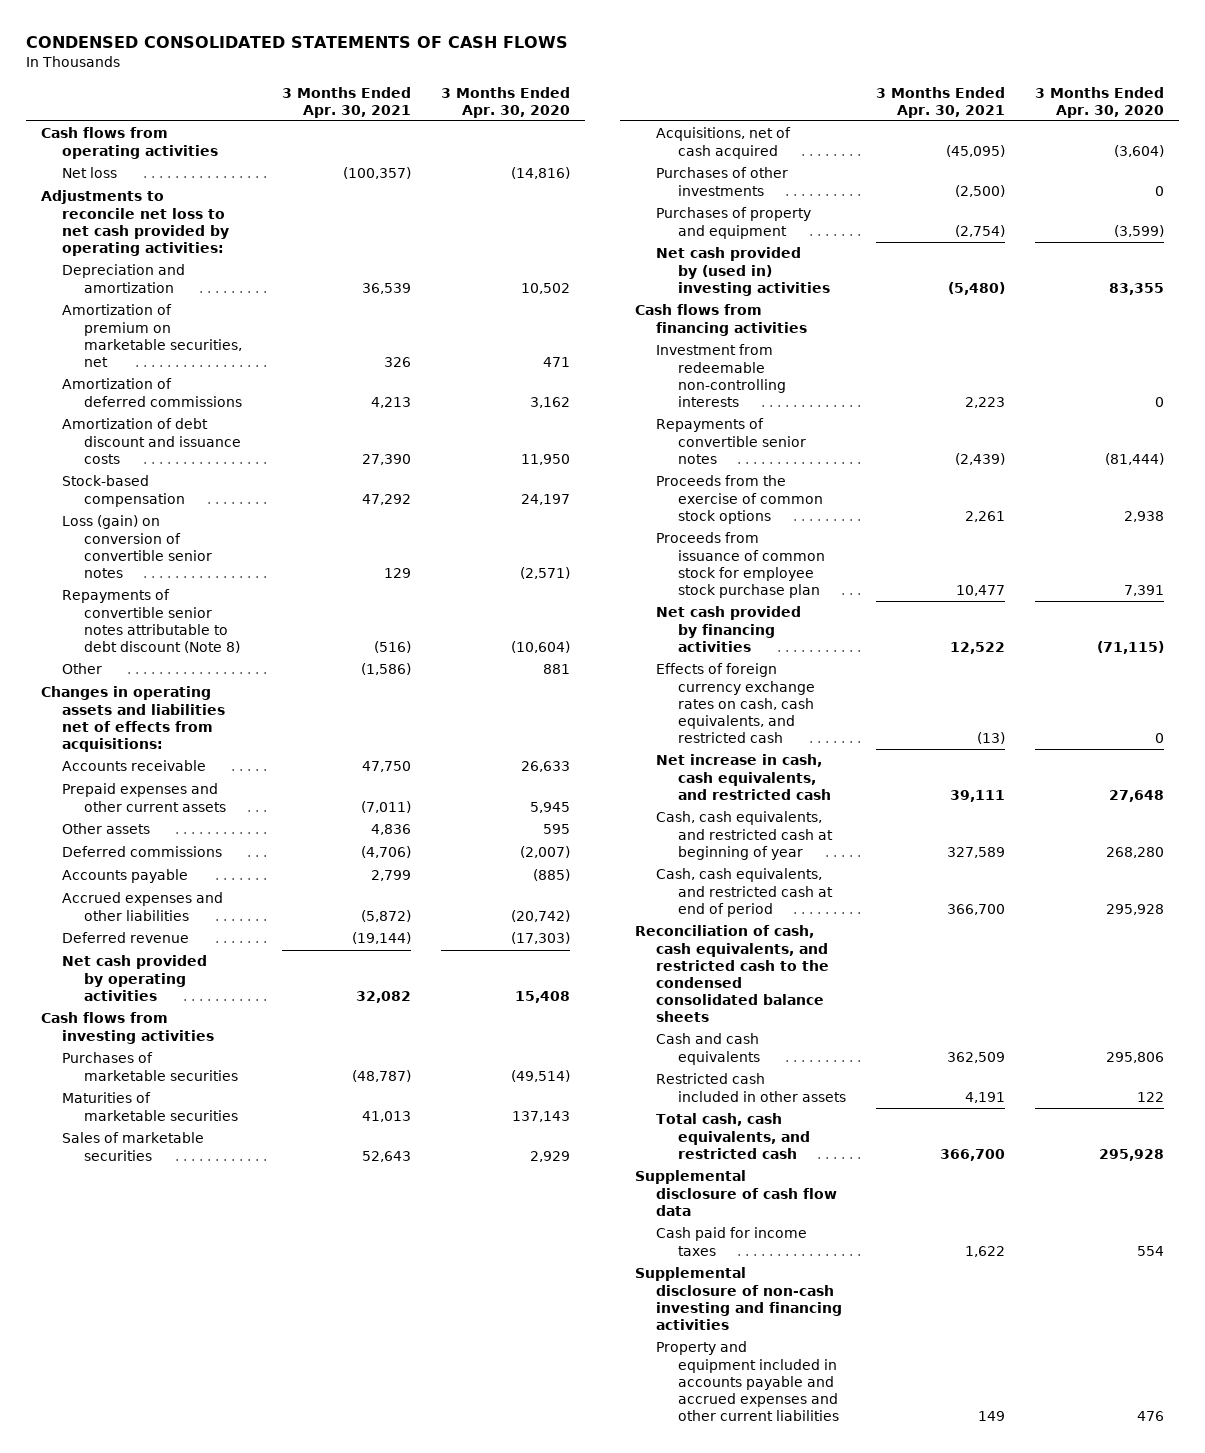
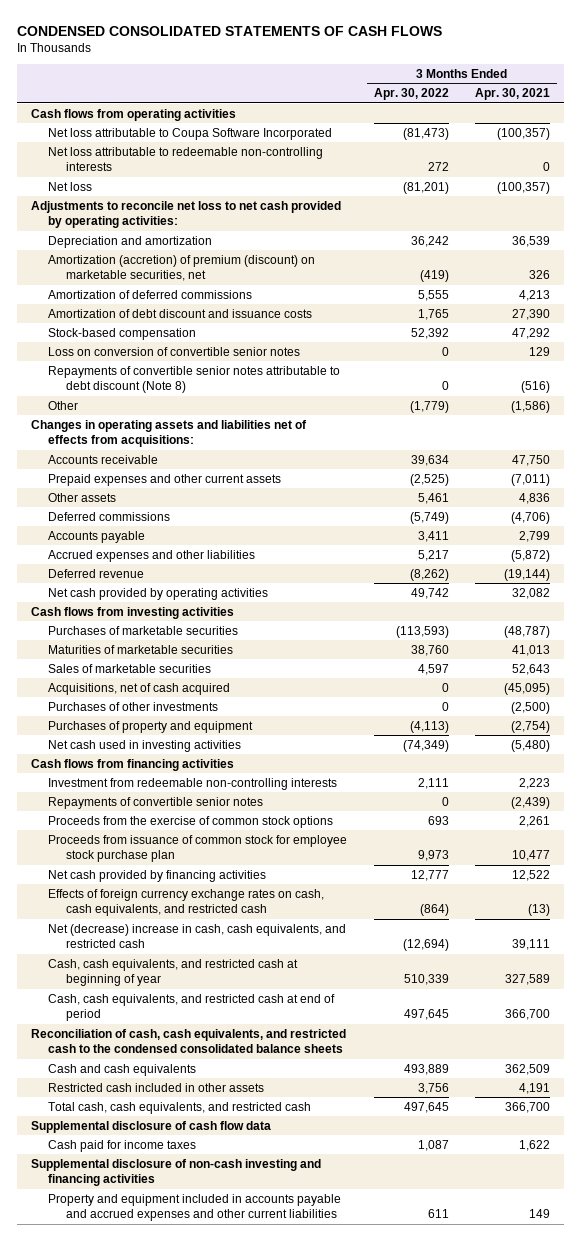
[440,86,570,118] 3 Months Ended Apr. 30, 2020 -> none
none -> [373,88,449,101] Apr. 30, 2022
none -> [48,127,333,140] Net loss attributable to Coupa Software Incorporated
none -> [48,146,324,172] Net loss attributable to redeemable non-controlling interests
[62,304,242,367] Amortization of premium on marketable securities, net -> [48,254,316,282] Amortization (accretion) of premium (discount) on marketable securities, net
[62,515,212,578] Loss (gain) on conversion of convertible senior notes -> [48,346,301,356] Loss on conversion of convertible senior notes
[656,247,830,296] Net cash provided by (used in) investing activities -> [48,739,242,752] Net cash used in investing activities
[656,754,831,800] Net increase in cash, cash equivalents, and restricted cash -> [48,923,347,949] Net (decrease) increase in cash, cash equivalents, and restricted cash

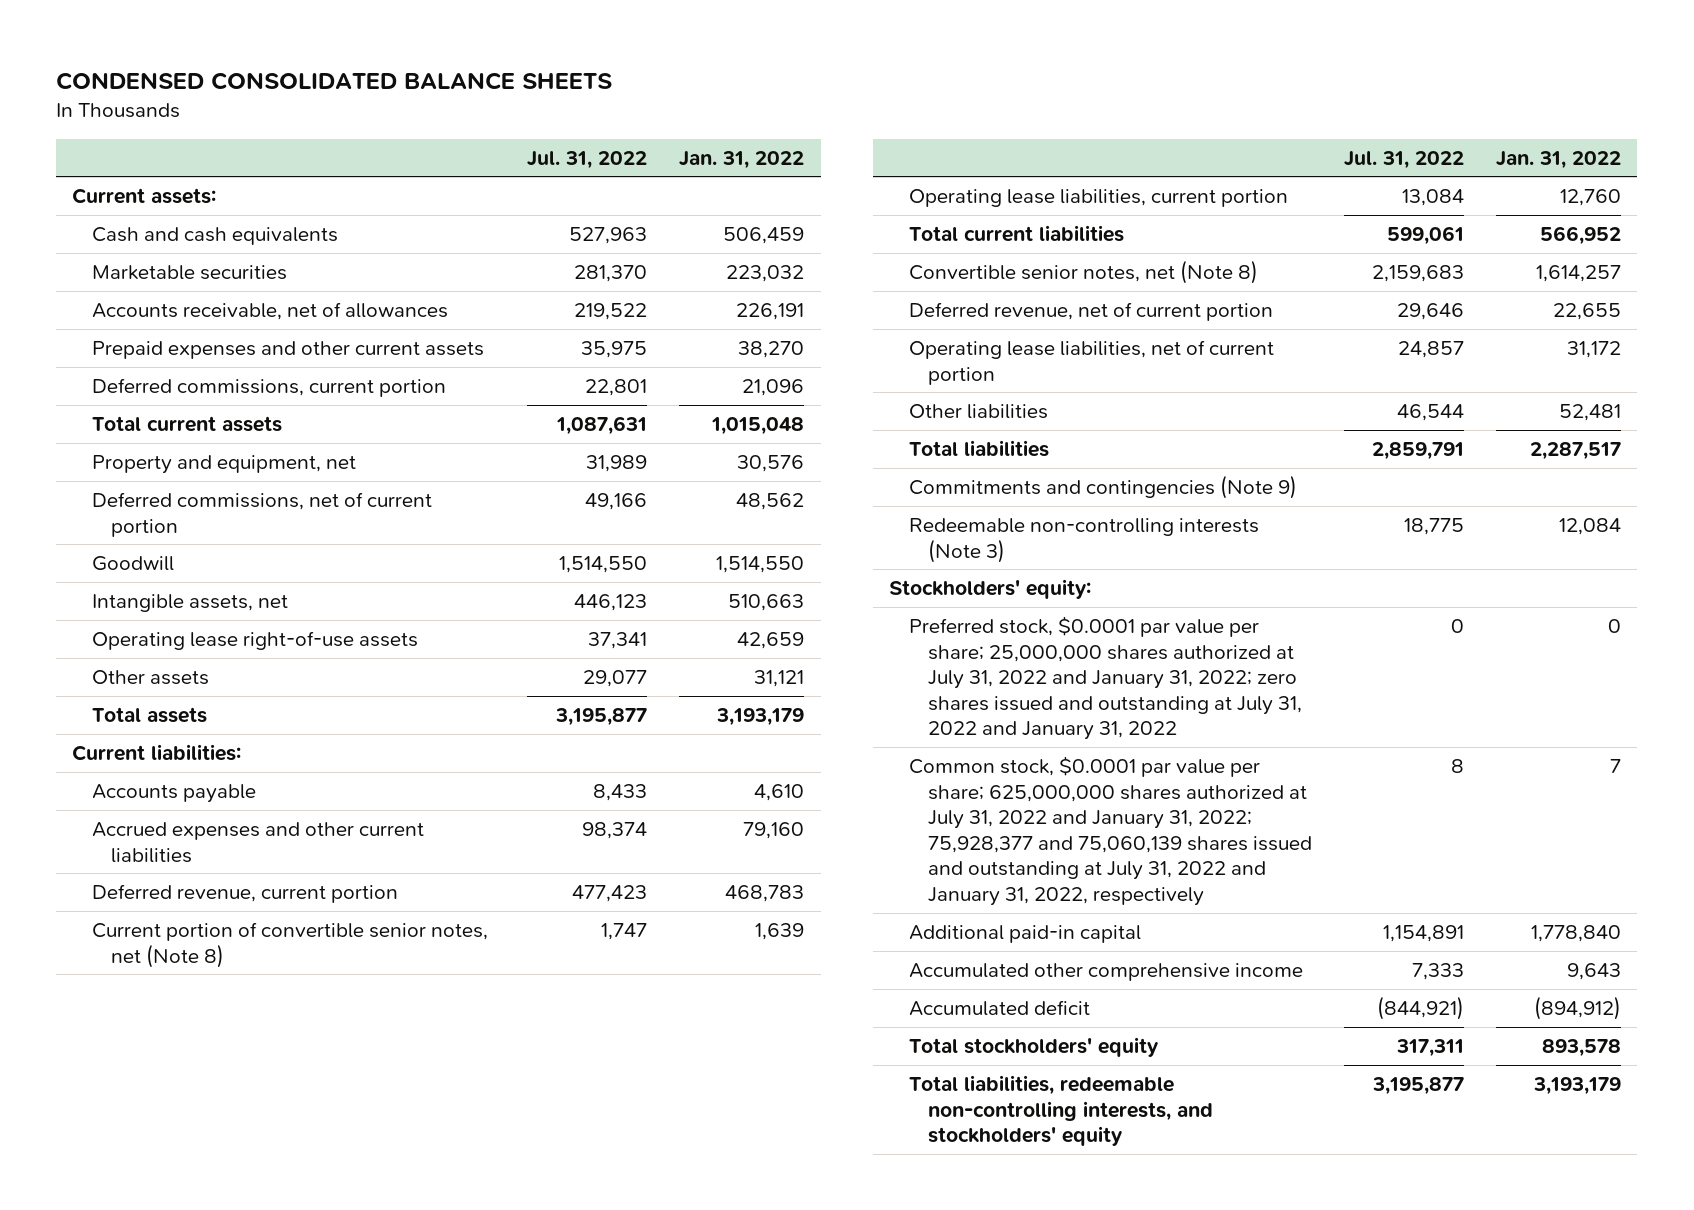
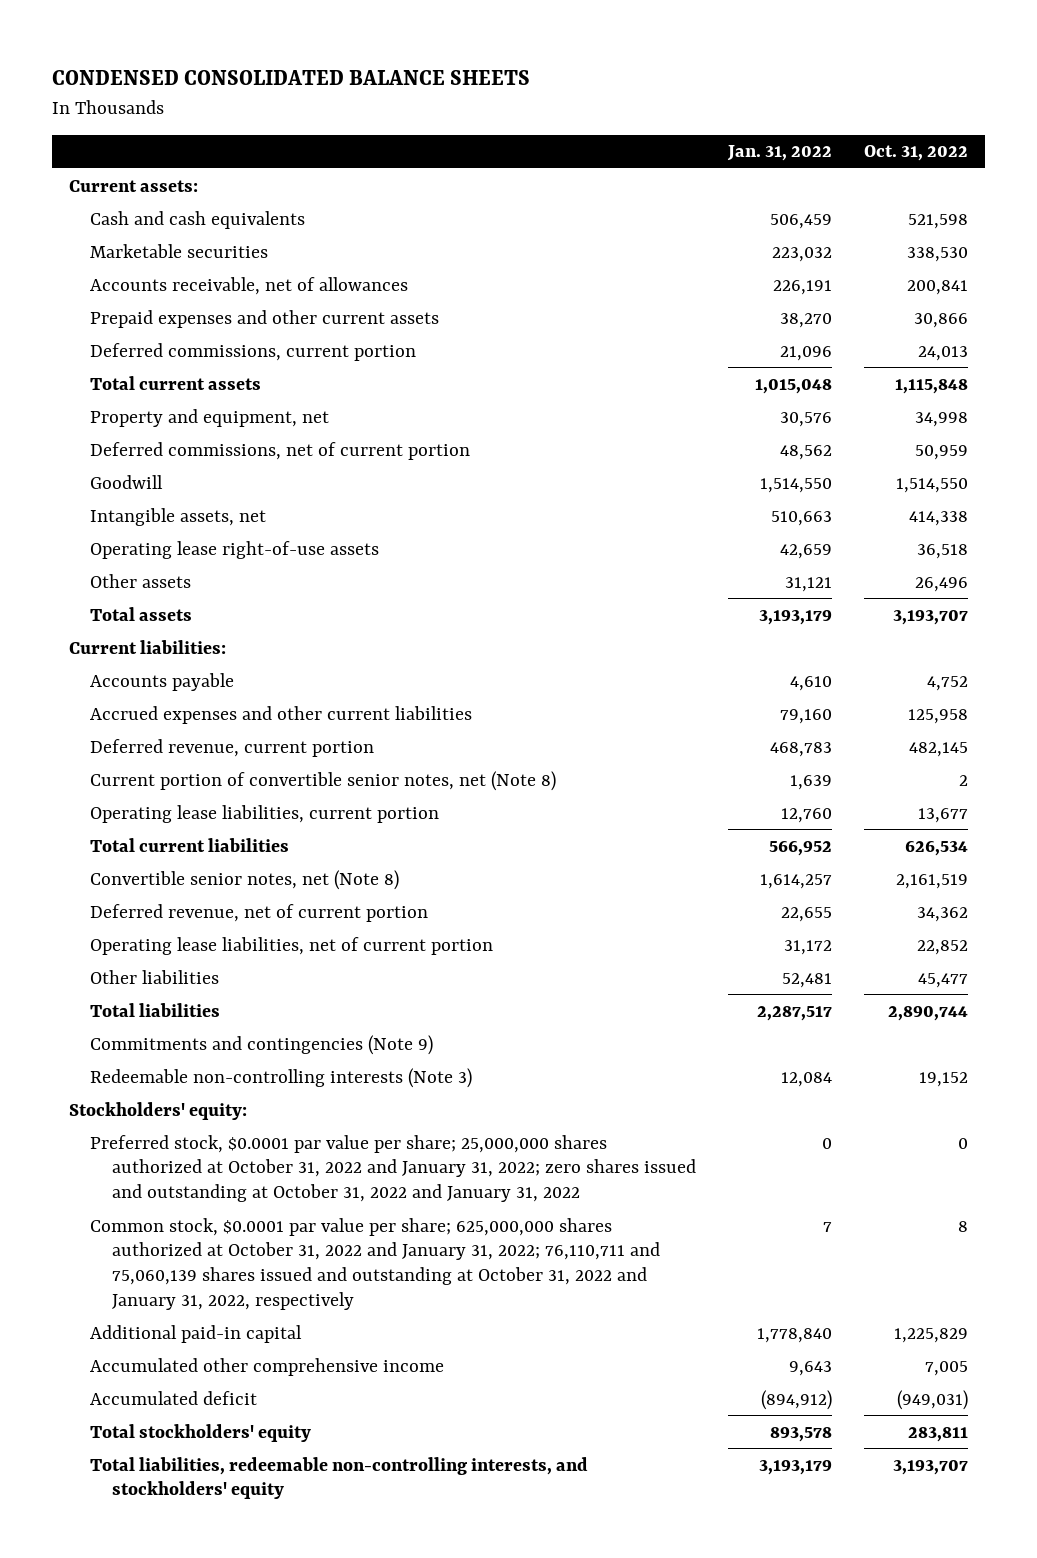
[527,150,648,169] Jul. 31, 2022 -> none
none -> [864,145,969,162] Oct. 31, 2022
[908,615,1302,741] Preferred stock, $0.0001 par value per share; 25,000,000 shares authorized at July 31, 2022 and January 31, 2022; zero shares issued and outstanding at July 31, 2022 and January 31, 2022 -> [90,1134,696,1203] Preferred stock, $0.0001 par value per share; 25,000,000 shares authorized at October 31, 2022 and January 31, 2022; zero shares issued and outstanding at October 31, 2022 and January 31, 2022
[908,755,1312,907] Common stock, $0.0001 par value per share; 625,000,000 shares authorized at July 31, 2022 and January 31, 2022; 75,928,377 and 75,060,139 shares issued and outstanding at July 31, 2022 and January 31, 2022, respectively -> [90,1217,660,1310] Common stock, $0.0001 par value per share; 625,000,000 shares authorized at October 31, 2022 and January 31, 2022; 76,110,711 and 75,060,139 shares issued and outstanding at October 31, 2022 and January 31, 2022, respectively

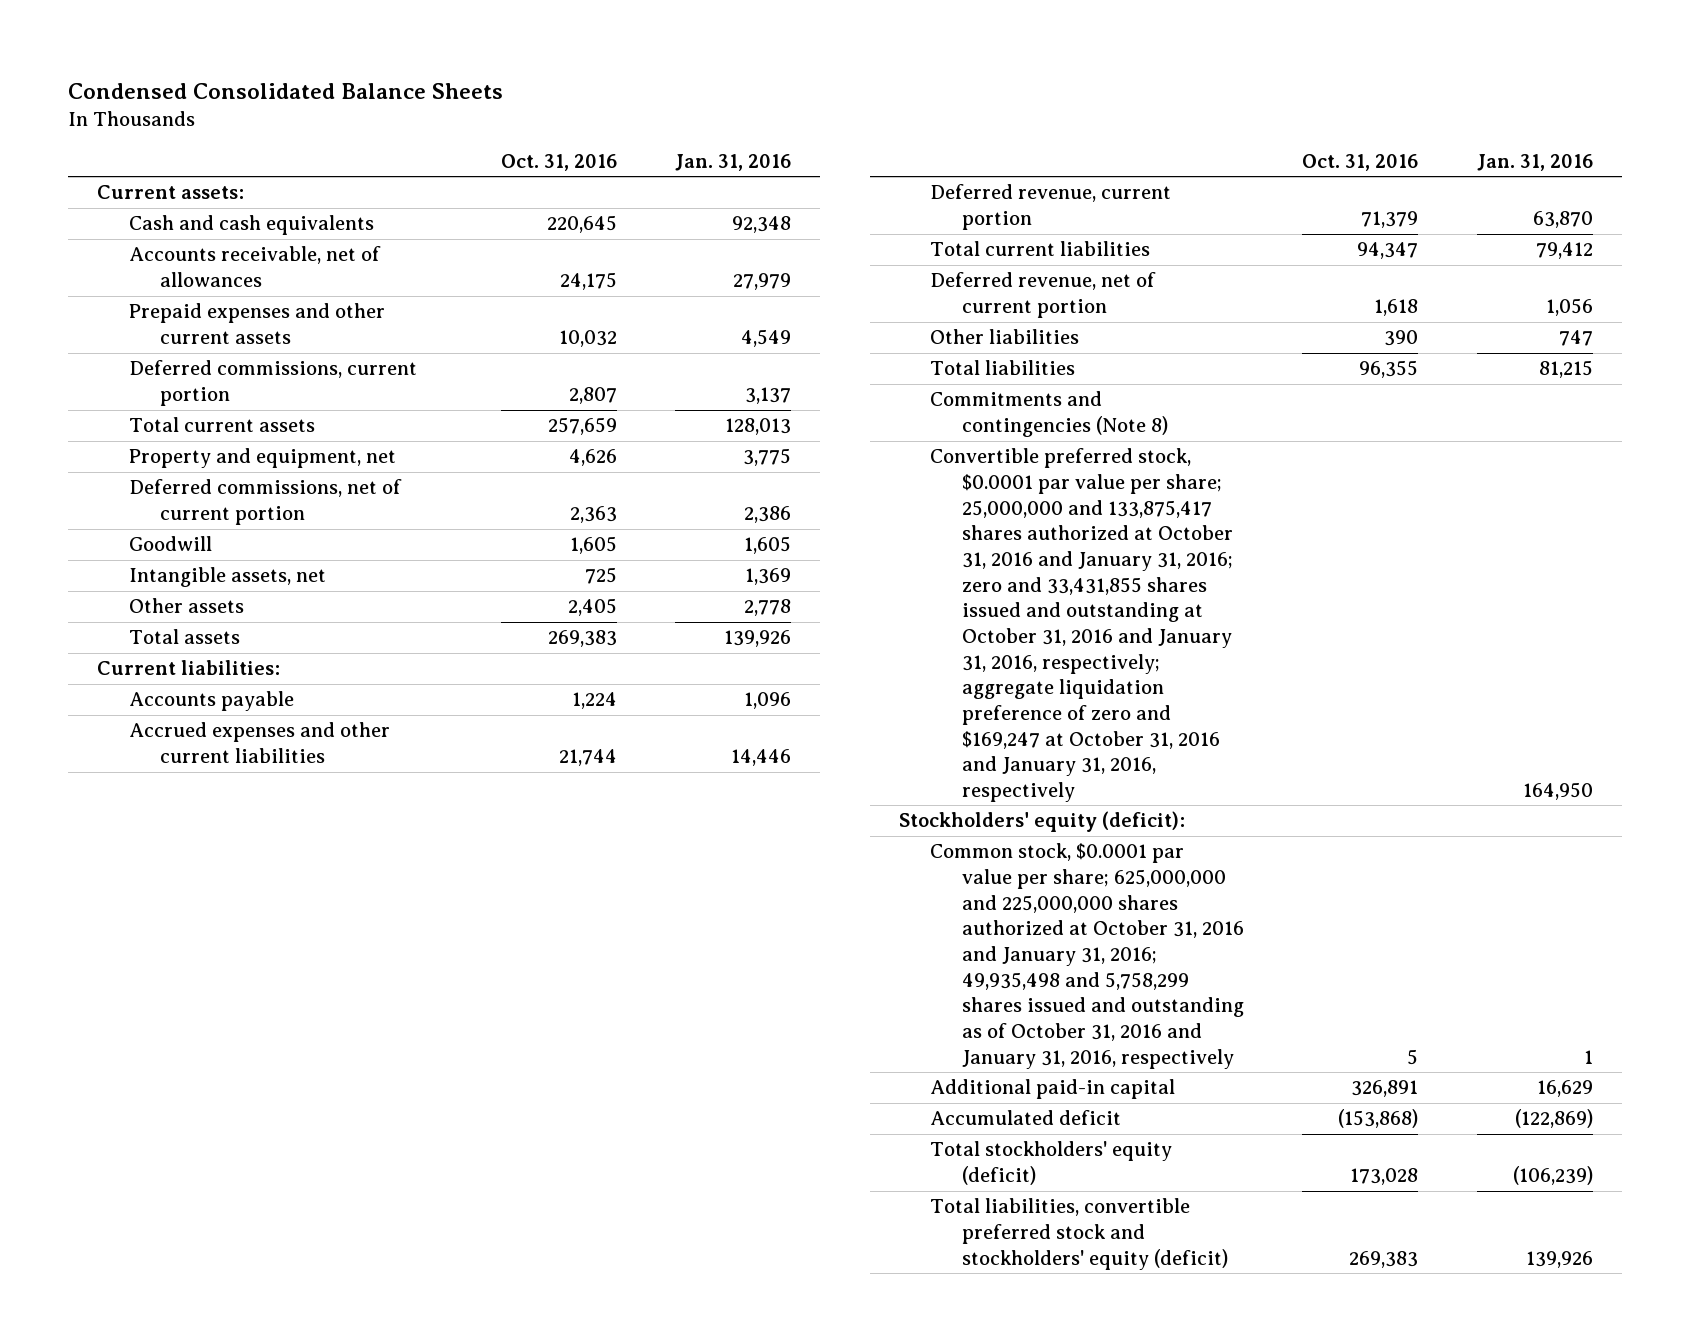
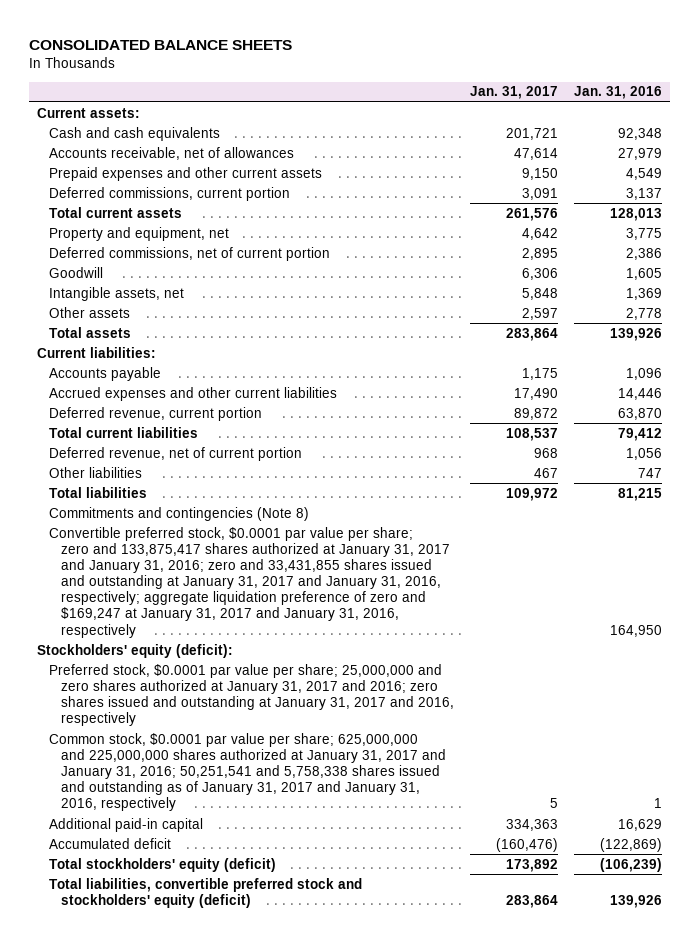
[68,82,504,99] Condensed Consolidated Balance Sheets -> [28,39,292,50] CONSOLIDATED BALANCE SHEETS
[500,153,617,171] Oct. 31, 2016 -> none
none -> [470,86,559,100] Jan. 31, 2017
[930,448,1233,802] Convertible preferred stock, $0.0001 par value per share; 25,000,000 and 133,875,417 shares authorized at October 31, 2016 and January 31, 2016; zero and 33,431,855 shares issued and outstanding at October 31, 2016 and January 31, 2016, respectively; aggregate liquidation preference of zero and $169,247 at October 31, 2016 and January 31, 2016, respectively -> [48,526,450,638] Convertible preferred stock, $0.0001 par value per share; zero and 133,875,417 shares authorized at January 31, 2017 and January 31, 2016; zero and 33,431,855 shares issued and outstanding at January 31, 2017 and January 31, 2016, respectively; aggregate liquidation preference of zero and $169,247 at January 31, 2017 and January 31, 2016, respectively
none -> [48,663,454,727] Preferred stock, $0.0001 par value per share; 25,000,000 and zero shares authorized at January 31, 2017 and 2016; zero shares issued and outstanding at January 31, 2017 and 2016, respectively
[930,843,1244,1069] Common stock, $0.0001 par value per share; 625,000,000 and 225,000,000 shares authorized at October 31, 2016 and January 31, 2016; 49,935,498 and 5,758,299 shares issued and outstanding as of October 31, 2016 and January 31, 2016, respectively -> [48,732,446,812] Common stock, $0.0001 par value per share; 625,000,000 and 225,000,000 shares authorized at January 31, 2017 and January 31, 2016; 50,251,541 and 5,758,338 shares issued and outstanding as of January 31, 2017 and January 31, 2016, respectively

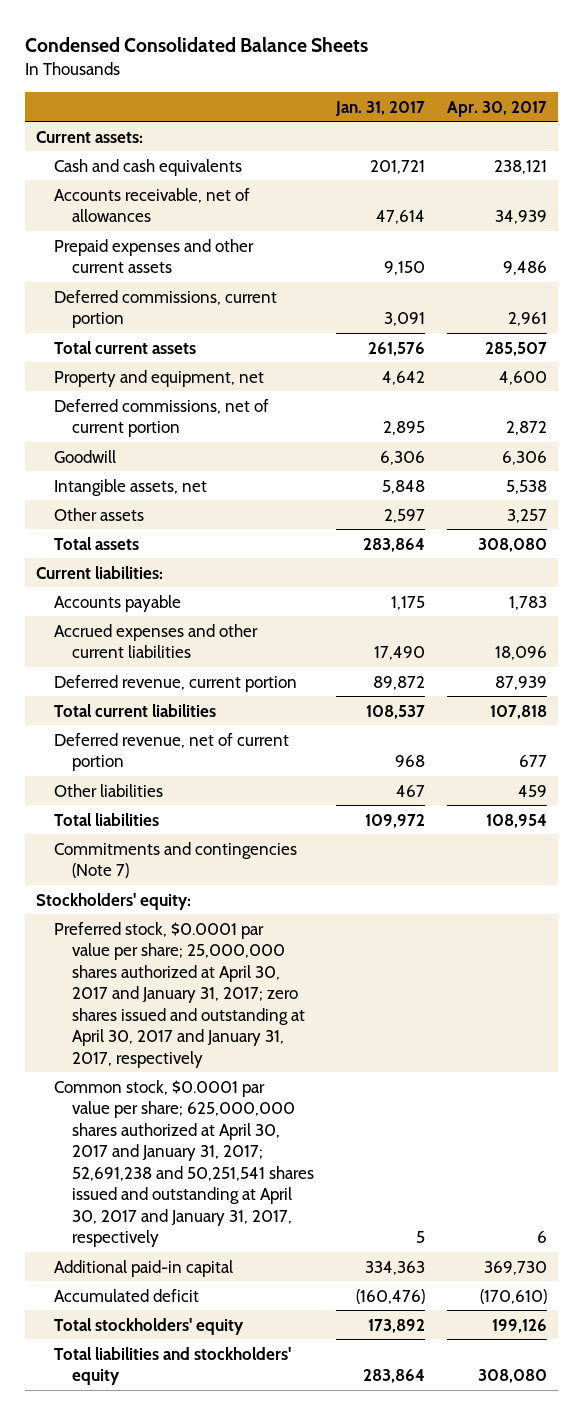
[28,39,292,50] CONSOLIDATED BALANCE SHEETS -> [25,36,369,52] Condensed Consolidated Balance Sheets
[574,86,663,100] Jan. 31, 2016 -> none
none -> [447,100,548,117] Apr. 30, 2017
[48,526,450,638] Convertible preferred stock, $0.0001 par value per share; zero and 133,875,417 shares authorized at January 31, 2017 and January 31, 2016; zero and 33,431,855 shares issued and outstanding at January 31, 2017 and January 31, 2016, respectively; aggregate liquidation preference of zero and $169,247 at January 31, 2017 and January 31, 2016, respectively -> none
[48,506,309,521] Commitments and contingencies (Note 8) -> [54,841,298,879] Commitments and contingencies (Note 7)
[36,643,233,658] Stockholders' equity (deficit): -> [36,892,192,910] Stockholders' equity:
[48,663,454,727] Preferred stock, $0.0001 par value per share; 25,000,000 and zero shares authorized at January 31, 2017 and 2016; zero shares issued and outstanding at January 31, 2017 and 2016, respectively -> [54,921,305,1068] Preferred stock, $0.0001 par value per share; 25,000,000 shares authorized at April 30, 2017 and January 31, 2017; zero shares issued and outstanding at April 30, 2017 and January 31, 2017, respectively
[48,732,446,812] Common stock, $0.0001 par value per share; 625,000,000 and 225,000,000 shares authorized at January 31, 2017 and January 31, 2016; 50,251,541 and 5,758,338 shares issued and outstanding as of January 31, 2017 and January 31, 2016, respectively -> [54,1079,314,1248] Common stock, $0.0001 par value per share; 625,000,000 shares authorized at April 30, 2017 and January 31, 2017; 52,691,238 and 50,251,541 shares issued and outstanding at April 30, 2017 and January 31, 2017, respectively
[48,857,276,872] Total stockholders' equity (deficit) -> [54,1317,245,1335] Total stockholders' equity
[48,877,362,908] Total liabilities, convertible preferred stock and stockholders' equity (deficit) -> [54,1346,292,1386] Total liabilities and stockholders' equity

